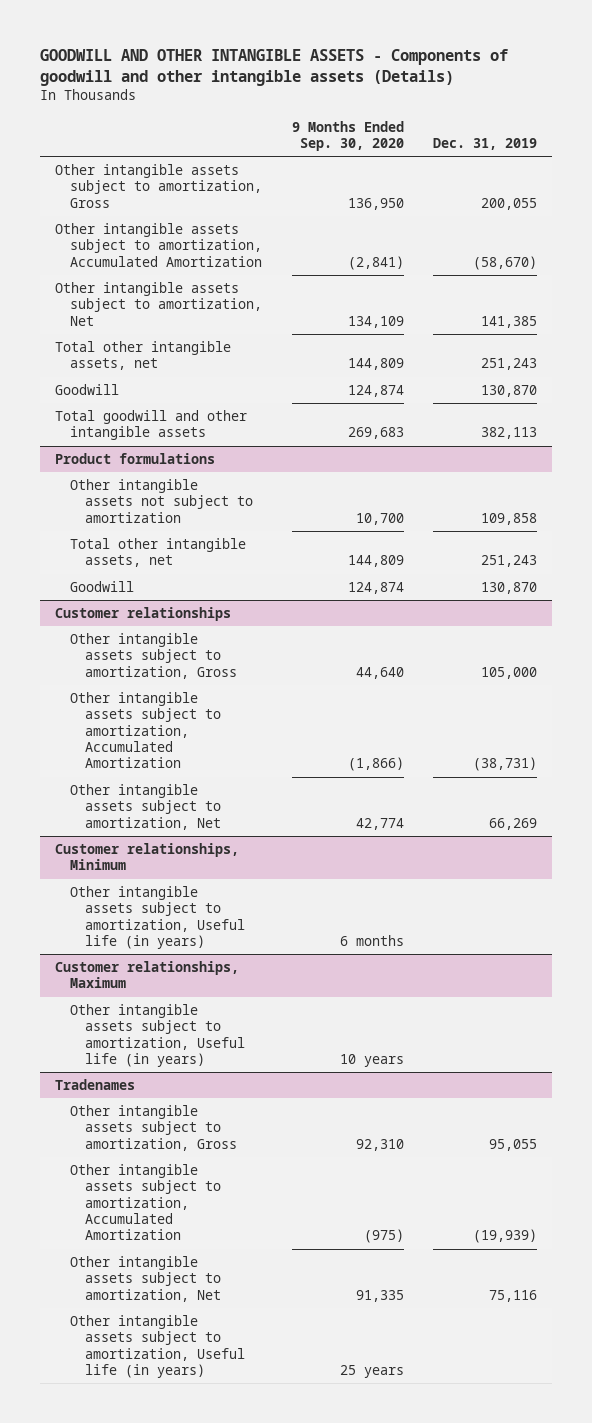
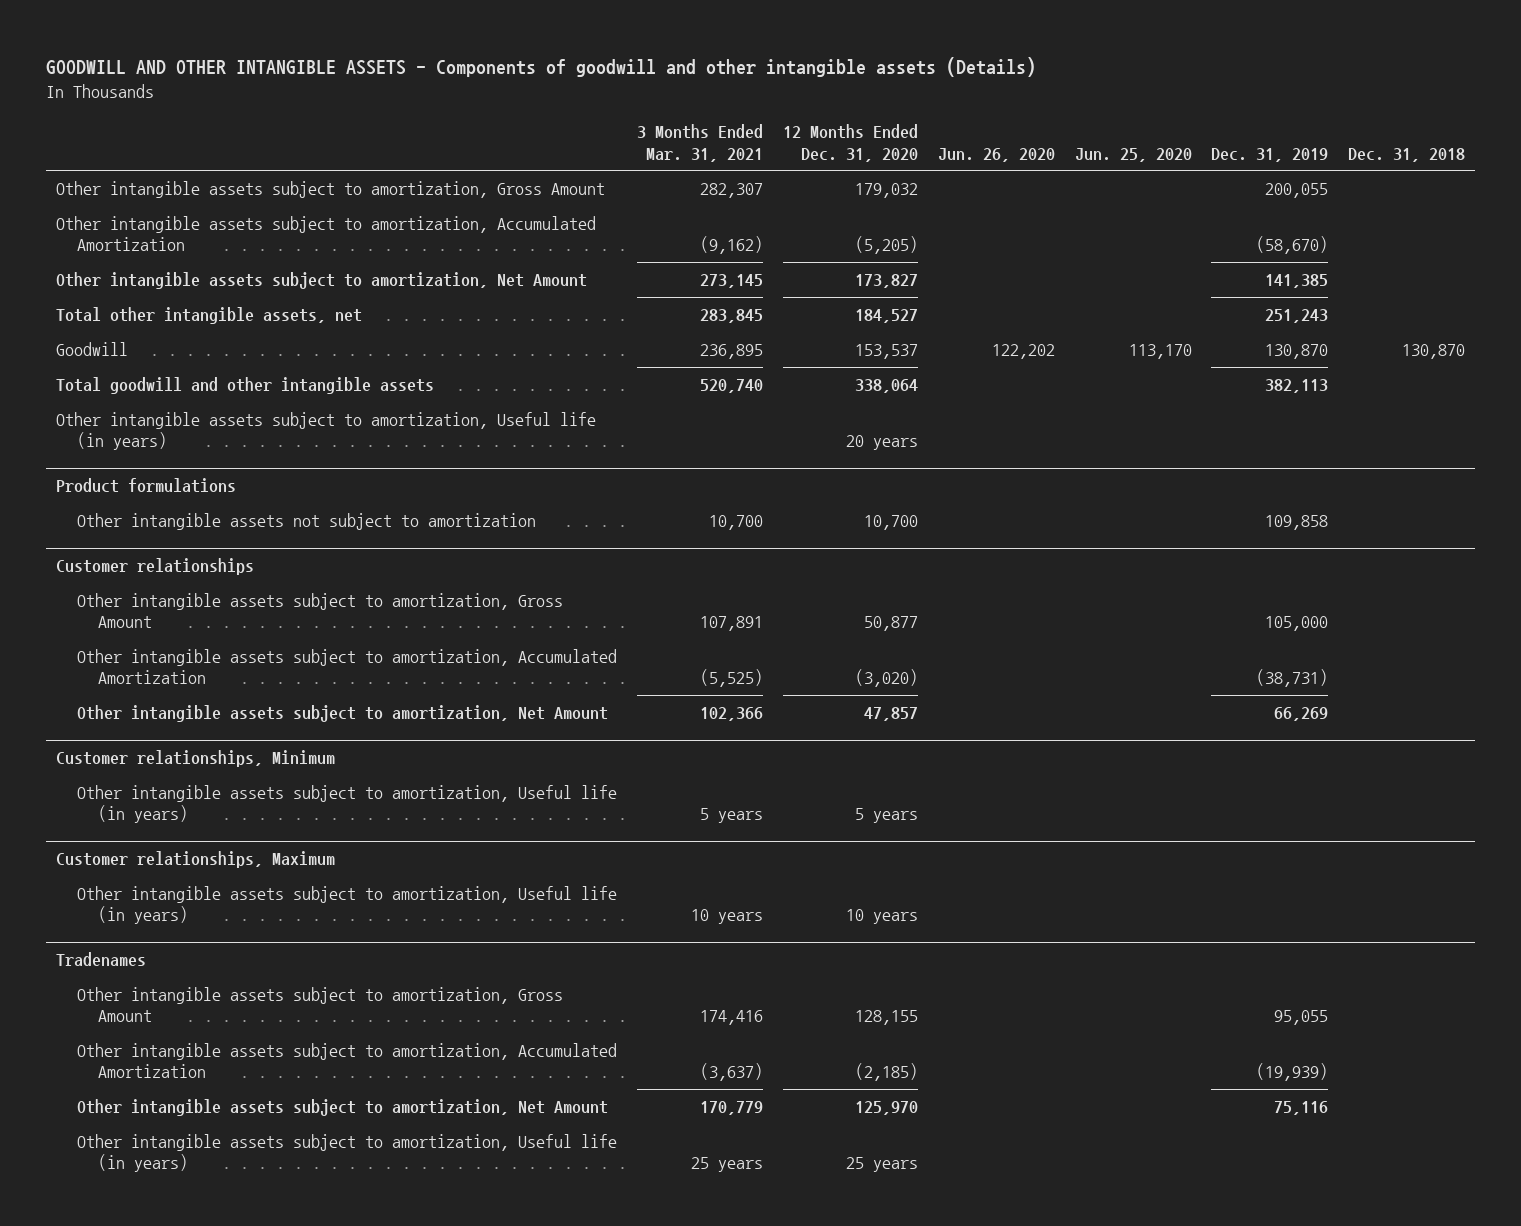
[291,120,404,152] 9 Months Ended Sep. 30, 2020 -> none
none -> [636,124,763,162] 3 Months Ended Mar. 31, 2021
none -> [782,124,918,162] 12 Months Ended Dec. 31, 2020
none -> [937,147,1055,162] Jun. 26, 2020
none -> [1074,147,1192,162] Jun. 25, 2020
none -> [1348,147,1466,162] Dec. 31, 2018
[54,164,262,208] Other intangible assets subject to amortization, Gross -> [56,180,606,198] Other intangible assets subject to amortization, Gross Amount
[54,282,262,326] Other intangible assets subject to amortization, Net -> [56,271,588,289] Other intangible assets subject to amortization, Net Amount
none -> [56,411,597,451] Other intangible assets subject to amortization, Useful life (in years)
[69,538,246,568] Total other intangible assets, net -> none
[69,581,134,593] Goodwill -> none
[69,633,237,679] Other intangible assets subject to amortization, Gross -> [76,592,563,629] Other intangible assets subject to amortization, Gross Amount
[69,784,221,830] Other intangible assets subject to amortization, Net -> [76,704,608,722] Other intangible assets subject to amortization, Net Amount
[69,1105,237,1151] Other intangible assets subject to amortization, Gross -> [76,986,563,1023] Other intangible assets subject to amortization, Gross Amount
[69,1256,221,1302] Other intangible assets subject to amortization, Net -> [76,1098,608,1116] Other intangible assets subject to amortization, Net Amount

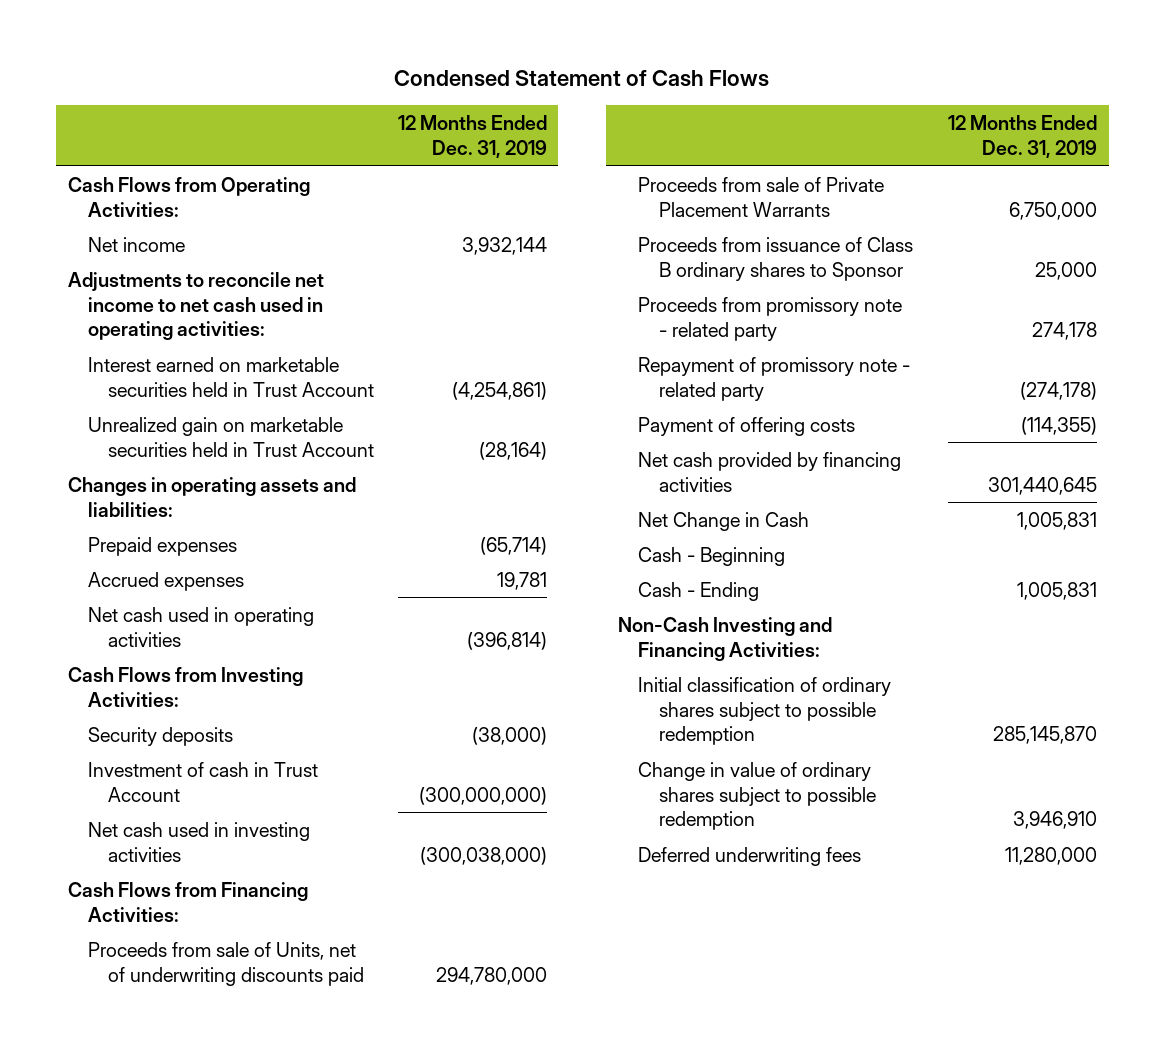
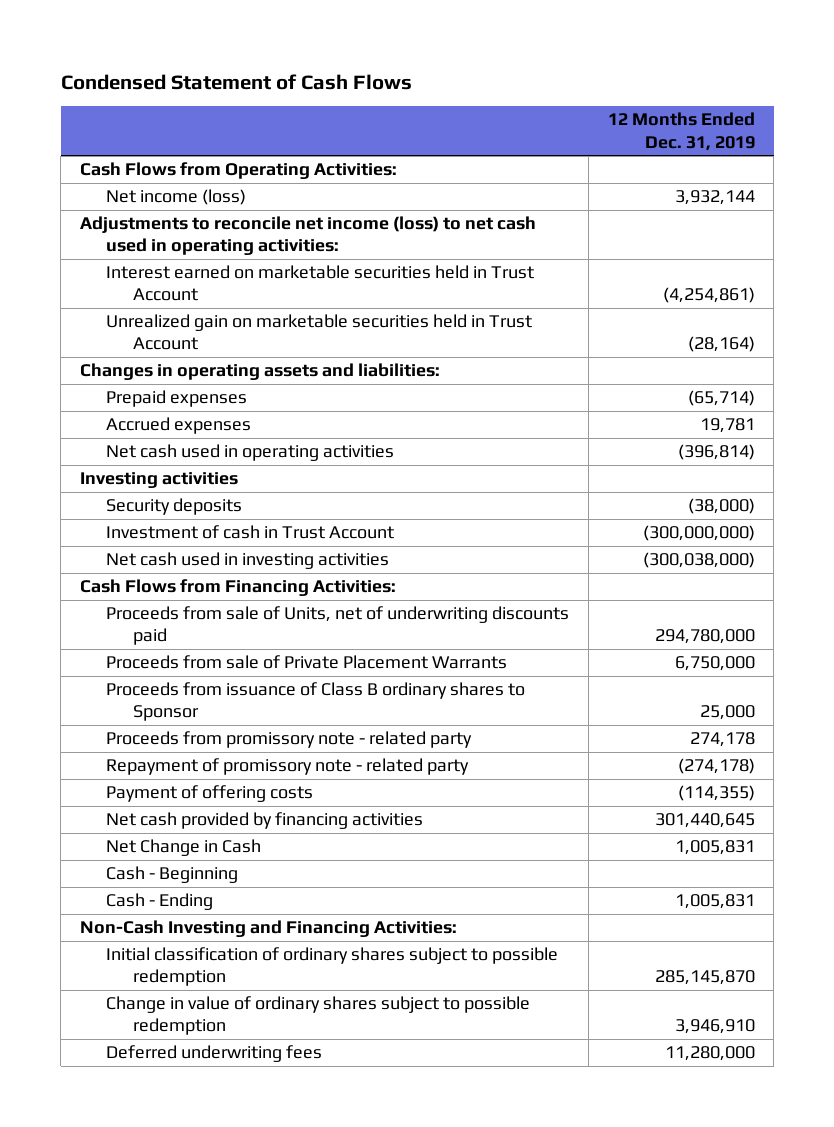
[88,236,186,252] Net income -> [106,189,247,206] Net income (loss)
[67,271,324,341] Adjustments to reconcile net income to net cash used in operating activities: -> [79,216,536,256] Adjustments to reconcile net income (loss) to net cash used in operating activities:
[67,666,303,707] Cash Flows from Investing Activities: -> [79,472,238,489] Investing activities

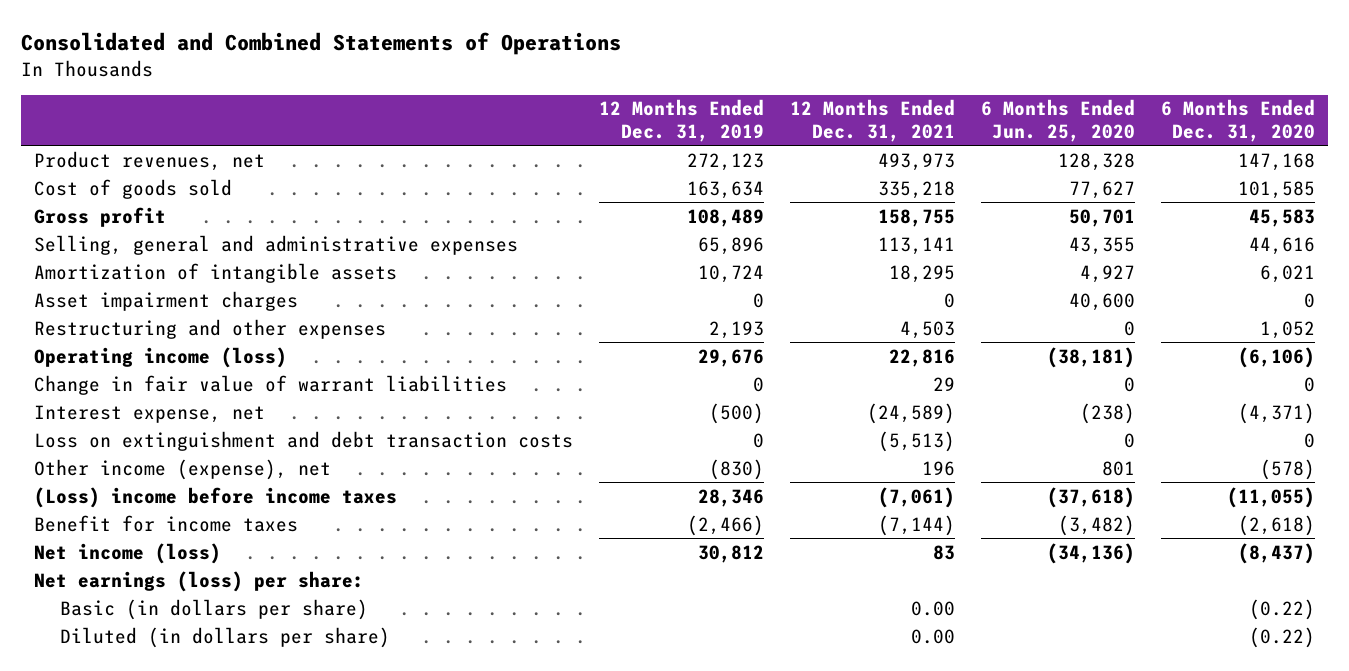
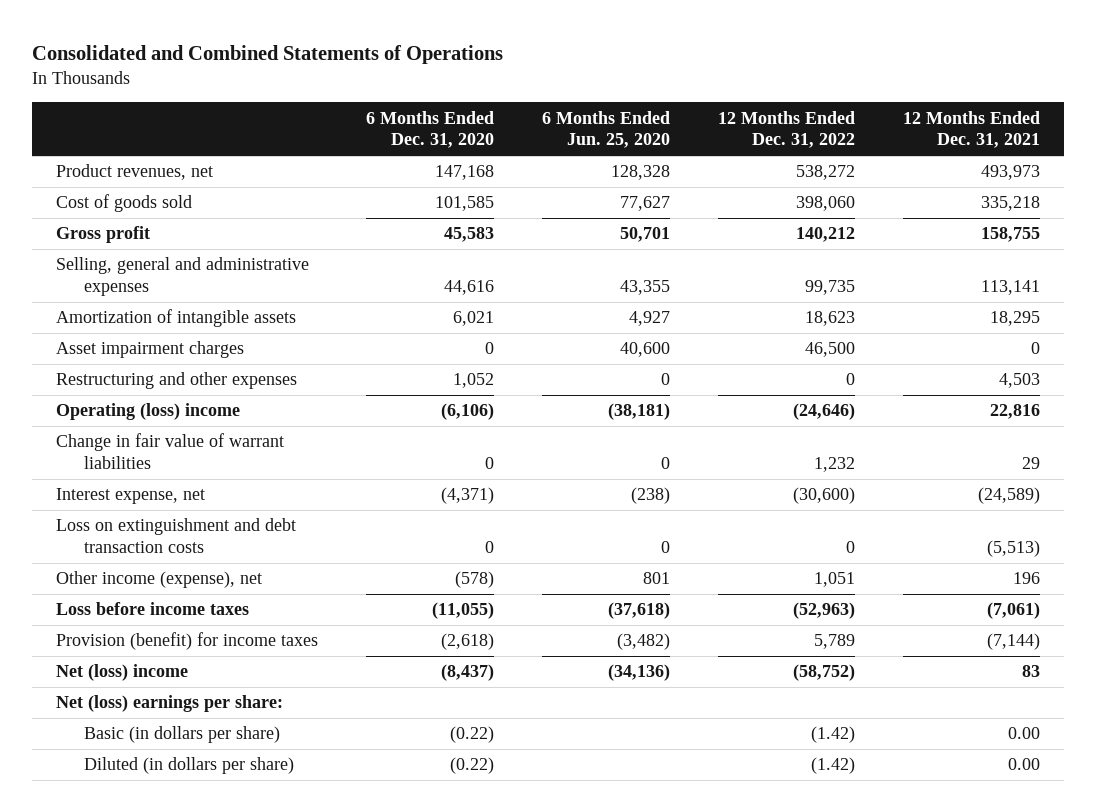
[599,99,765,142] 12 Months Ended Dec. 31, 2019 -> none
none -> [718,110,856,149] 12 Months Ended Dec. 31, 2022
[34,346,288,368] Operating income (loss) -> [56,403,241,421] Operating (loss) income
[34,486,398,508] (Loss) income before income taxes -> [56,602,250,616] Loss before income taxes
[34,514,299,532] Benefit for income taxes -> [56,632,319,651] Provision (benefit) for income taxes
[34,542,222,564] Net income (loss) -> [56,664,189,682] Net (loss) income
[34,570,365,592] Net earnings (loss) per share: -> [56,695,284,713] Net (loss) earnings per share:

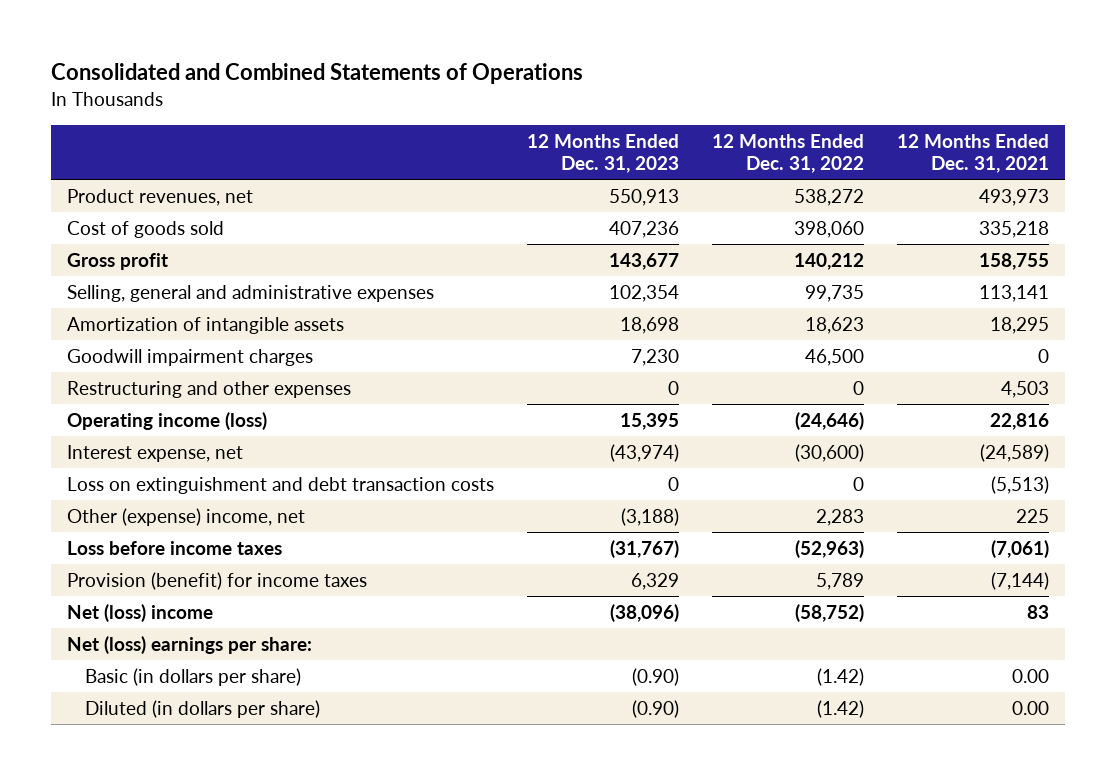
[366,110,495,149] 6 Months Ended Dec. 31, 2020 -> none
[542,110,671,149] 6 Months Ended Jun. 25, 2020 -> none
none -> [526,133,679,174] 12 Months Ended Dec. 31, 2023
[56,341,245,359] Asset impairment charges -> [67,348,314,366] Goodwill impairment charges
[56,433,285,470] Change in fair value of warrant liabilities -> none
[56,403,241,421] Operating (loss) income -> [67,411,268,430] Operating income (loss)
[56,571,263,589] Other income (expense), net -> [67,507,306,526] Other (expense) income, net
[814,572,856,588] 1,051 -> [815,508,864,526] 2,283
[1013,572,1041,585] 196 -> [1015,508,1049,523] 225

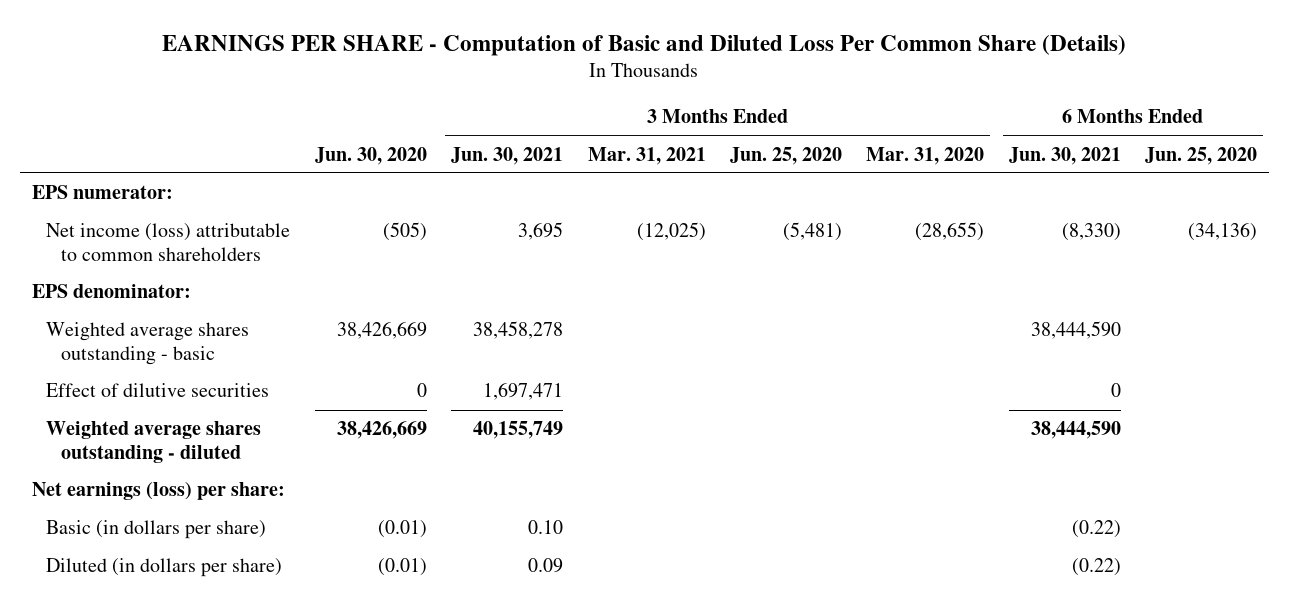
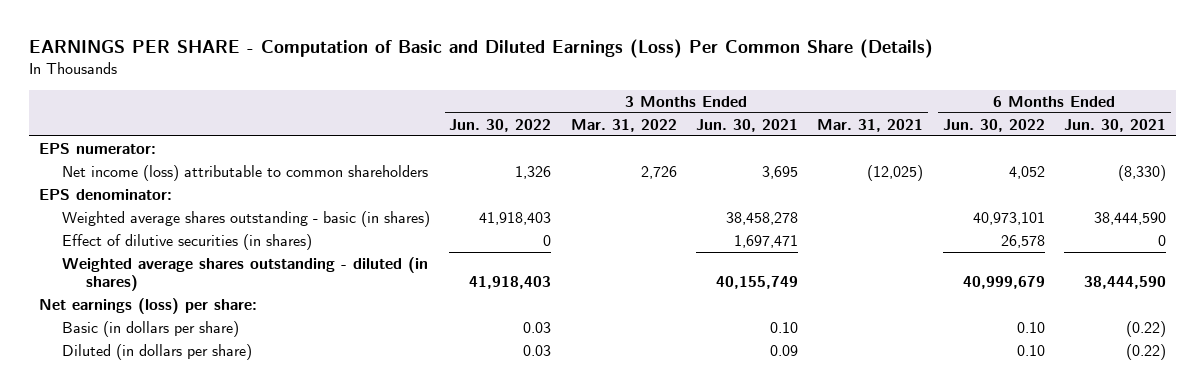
[162,34,1127,56] EARNINGS PER SHARE - Computation of Basic and Diluted Loss Per Common Share (Details) -> [28,39,933,59] EARNINGS PER SHARE - Computation of Basic and Diluted Earnings (Loss) Per Common Share (Details)
[314,146,427,165] Jun. 30, 2020 -> none
[729,146,842,165] Jun. 25, 2020 -> none
[866,146,985,165] Mar. 31, 2020 -> none
[1145,146,1258,165] Jun. 25, 2020 -> none
none -> [449,118,552,132] Jun. 30, 2022
none -> [570,118,677,132] Mar. 31, 2022
none -> [942,118,1045,132] Jun. 30, 2022
[46,322,250,365] Weighted average shares outstanding - basic -> [62,210,431,227] Weighted average shares outstanding - basic (in shares)
[46,383,270,398] Effect of dilutive securities -> [62,233,313,250] Effect of dilutive securities (in shares)
[46,421,262,463] Weighted average shares outstanding - diluted -> [62,256,429,292] Weighted average shares outstanding - diluted (in shares)

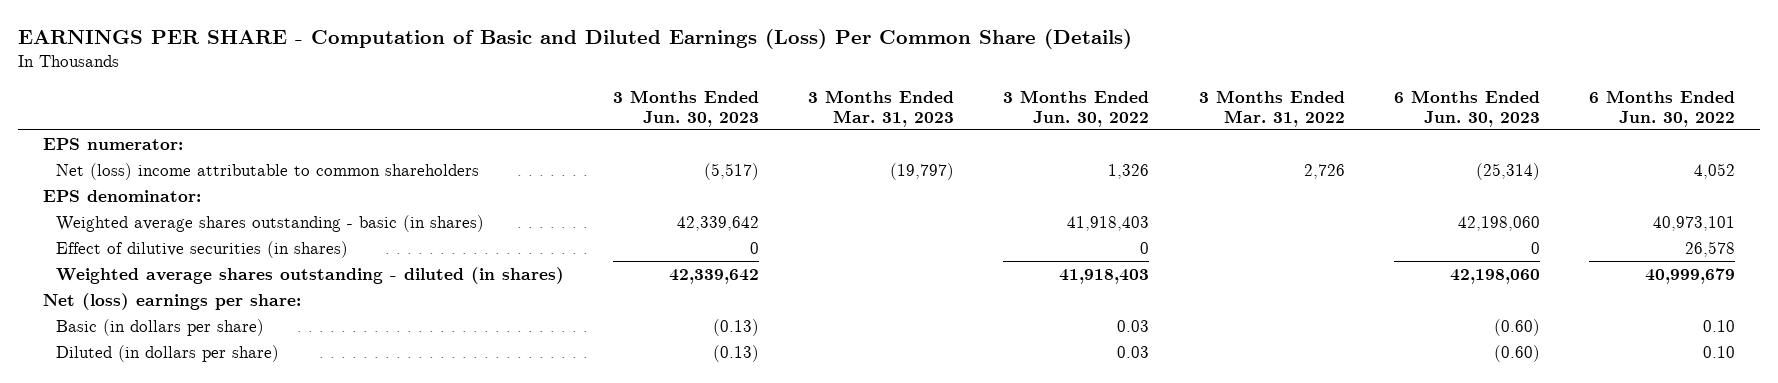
[696,118,799,132] Jun. 30, 2021 -> none
[817,118,924,132] Mar. 31, 2021 -> none
[1063,118,1166,132] Jun. 30, 2021 -> none
none -> [612,90,759,127] 3 Months Ended Jun. 30, 2023
none -> [808,90,955,127] 3 Months Ended Mar. 31, 2023
none -> [1393,90,1540,127] 6 Months Ended Jun. 30, 2023
[62,164,429,181] Net income (loss) attributable to common shareholders -> [55,162,479,180] Net (loss) income attributable to common shareholders
[38,297,257,314] Net earnings (loss) per share: -> [42,292,301,310] Net (loss) earnings per share:

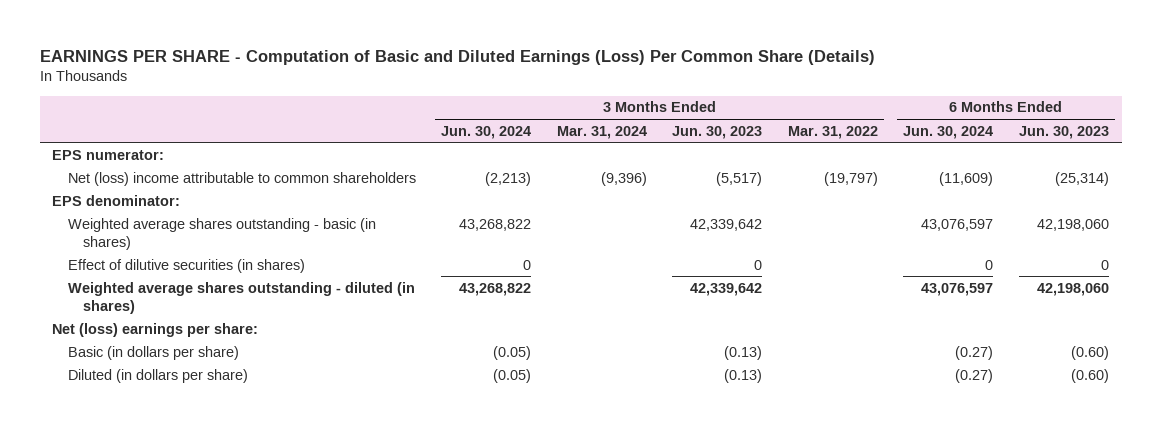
[808,90,955,127] 3 Months Ended Mar. 31, 2023 -> none
[1003,90,1150,127] 3 Months Ended Jun. 30, 2022 -> none
[1589,90,1736,127] 6 Months Ended Jun. 30, 2022 -> none
none -> [441,125,532,139] Jun. 30, 2024
none -> [556,125,647,139] Mar. 31, 2024
none -> [903,125,994,139] Jun. 30, 2024
[1303,163,1345,179] 2,726 -> [823,171,878,186] (19,797)

